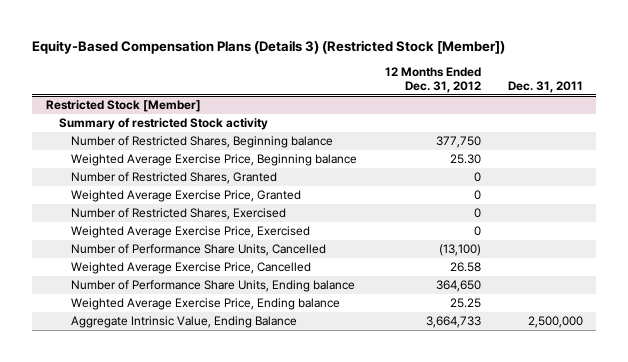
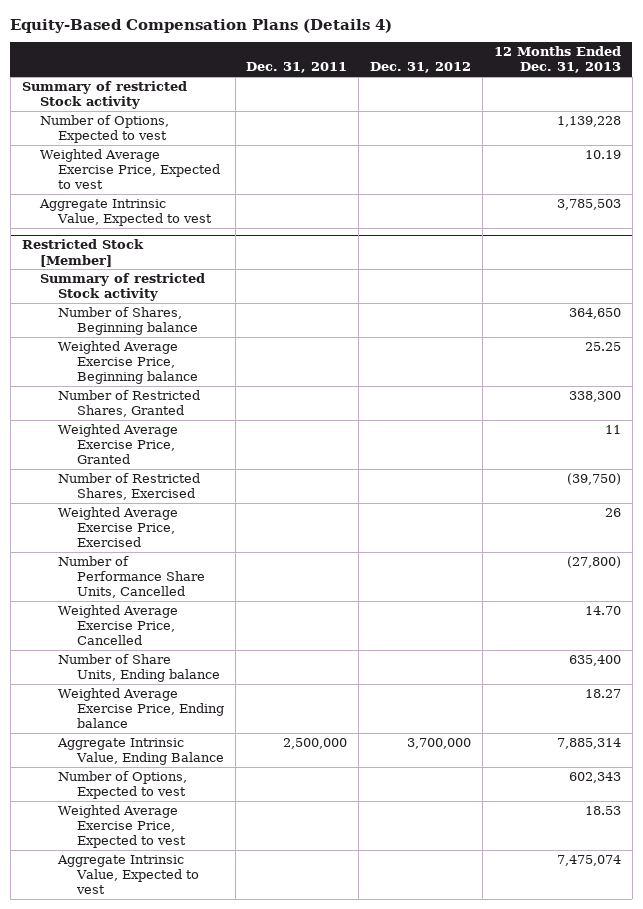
[32,39,506,54] Equity-Based Compensation Plans (Details 3) (Restricted Stock [Member]) -> [10,18,393,33] Equity-Based Compensation Plans (Details 4)
[384,66,481,93] 12 Months Ended Dec. 31, 2012 -> none
none -> [370,62,472,74] Dec. 31, 2012
none -> [493,46,621,74] 12 Months Ended Dec. 31, 2013
none -> [21,80,187,110] Summary of restricted Stock activity
none -> [40,114,170,144] Number of Options, Expected to vest
none -> [40,148,221,190] Weighted Average Exercise Price, Expected to vest
none -> [39,198,213,227] Aggregate Intrinsic Value, Expected to vest
[71,136,334,149] Number of Restricted Shares, Beginning balance -> [58,306,198,336] Number of Shares, Beginning balance
[71,280,356,293] Number of Performance Share Units, Ending balance -> [58,653,220,683] Number of Share Units, Ending balance
none -> [58,770,188,800] Number of Options, Expected to vest
none -> [58,804,186,849] Weighted Average Exercise Price, Expected to vest
none -> [57,854,199,895] Aggregate Intrinsic Value, Expected to vest

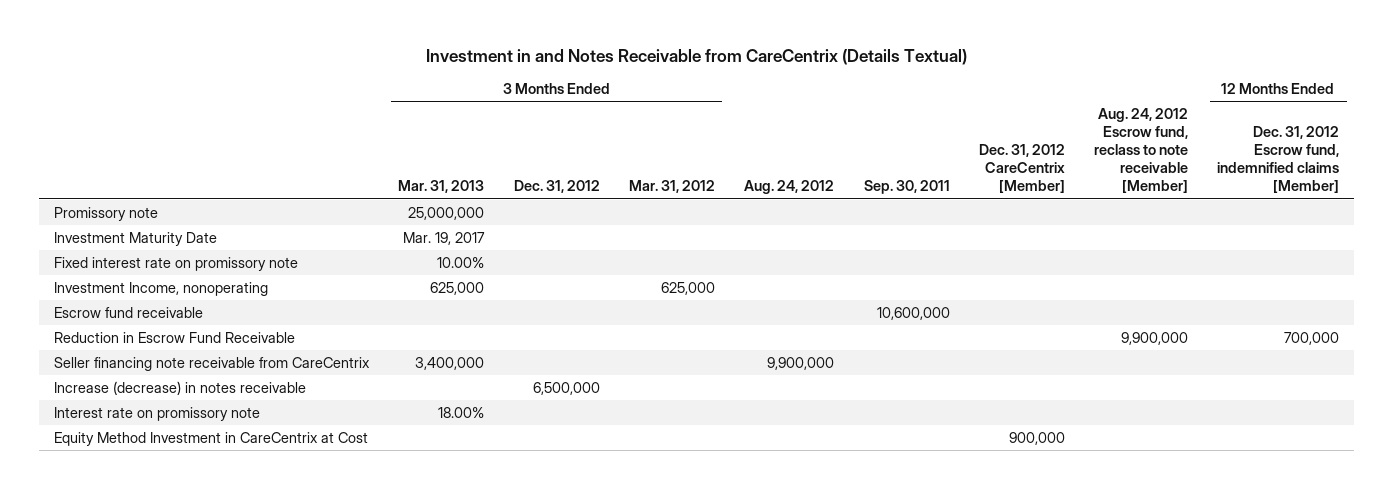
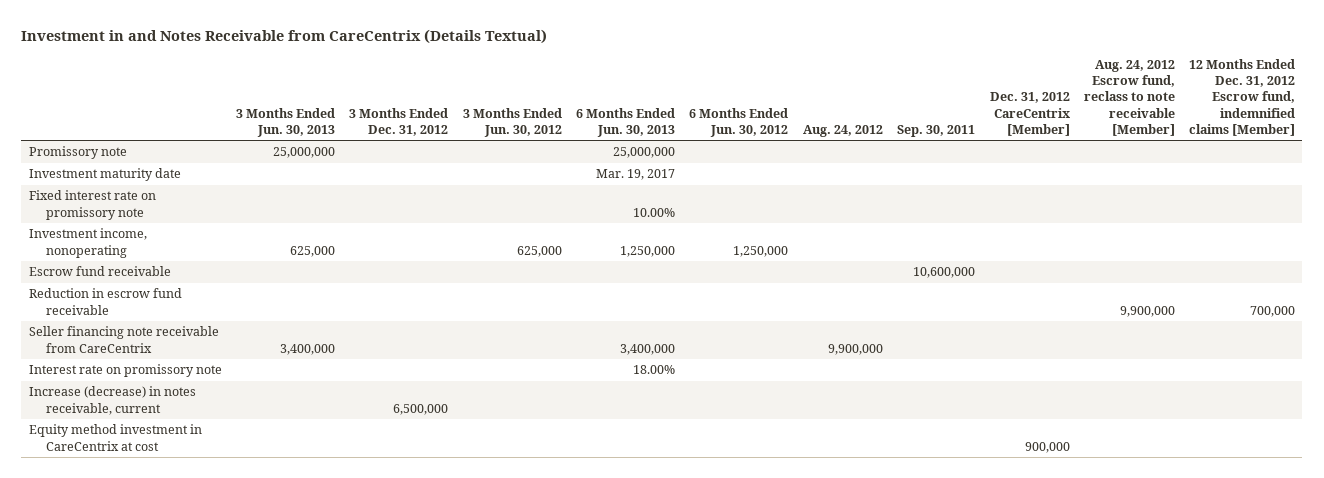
[398,180,485,194] Mar. 31, 2013 -> none
[628,180,715,194] Mar. 31, 2012 -> none
none -> [235,107,335,137] 3 Months Ended Jun. 30, 2013
none -> [462,107,562,137] 3 Months Ended Jun. 30, 2012
none -> [576,107,676,137] 6 Months Ended Jun. 30, 2013
none -> [689,107,789,137] 6 Months Ended Jun. 30, 2012
[54,231,218,246] Investment Maturity Date -> [28,168,181,182] Investment maturity date
[54,281,269,296] Investment Income, nonoperating -> [28,228,147,258] Investment income, nonoperating
[54,331,296,343] Reduction in Escrow Fund Receivable -> [28,288,182,315] Reduction in escrow fund receivable
[54,380,307,395] Increase (decrease) in notes receivable -> none
none -> [28,386,196,415] Increase (decrease) in notes receivable, current
[54,431,369,446] Equity Method Investment in CareCentrix at Cost -> [28,424,202,451] Equity method investment in CareCentrix at cost

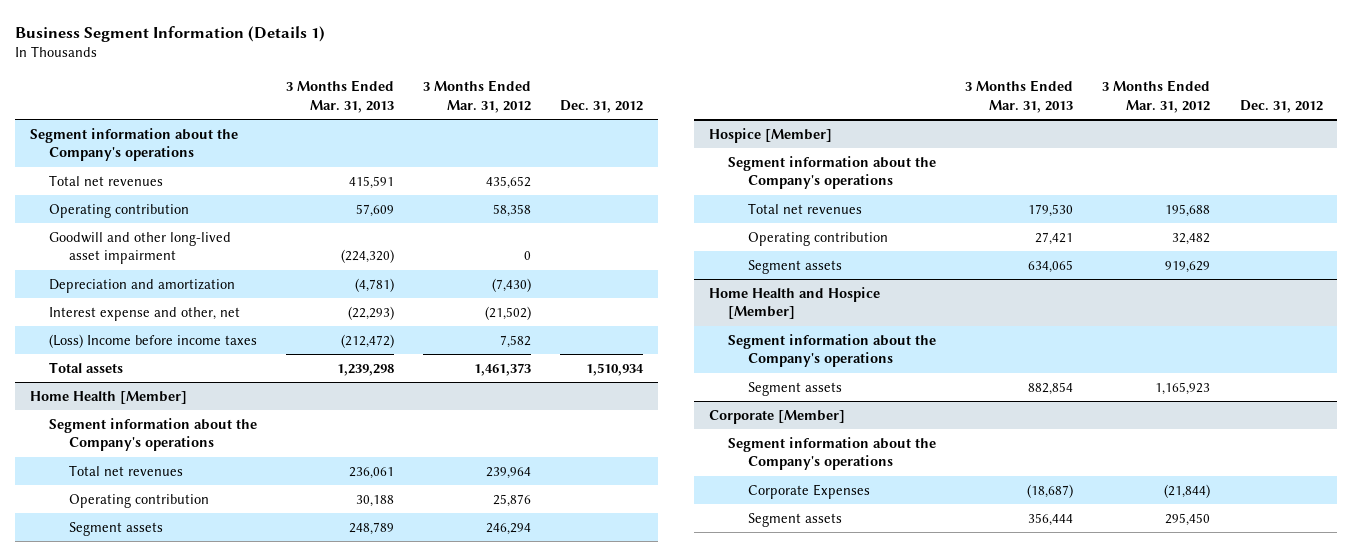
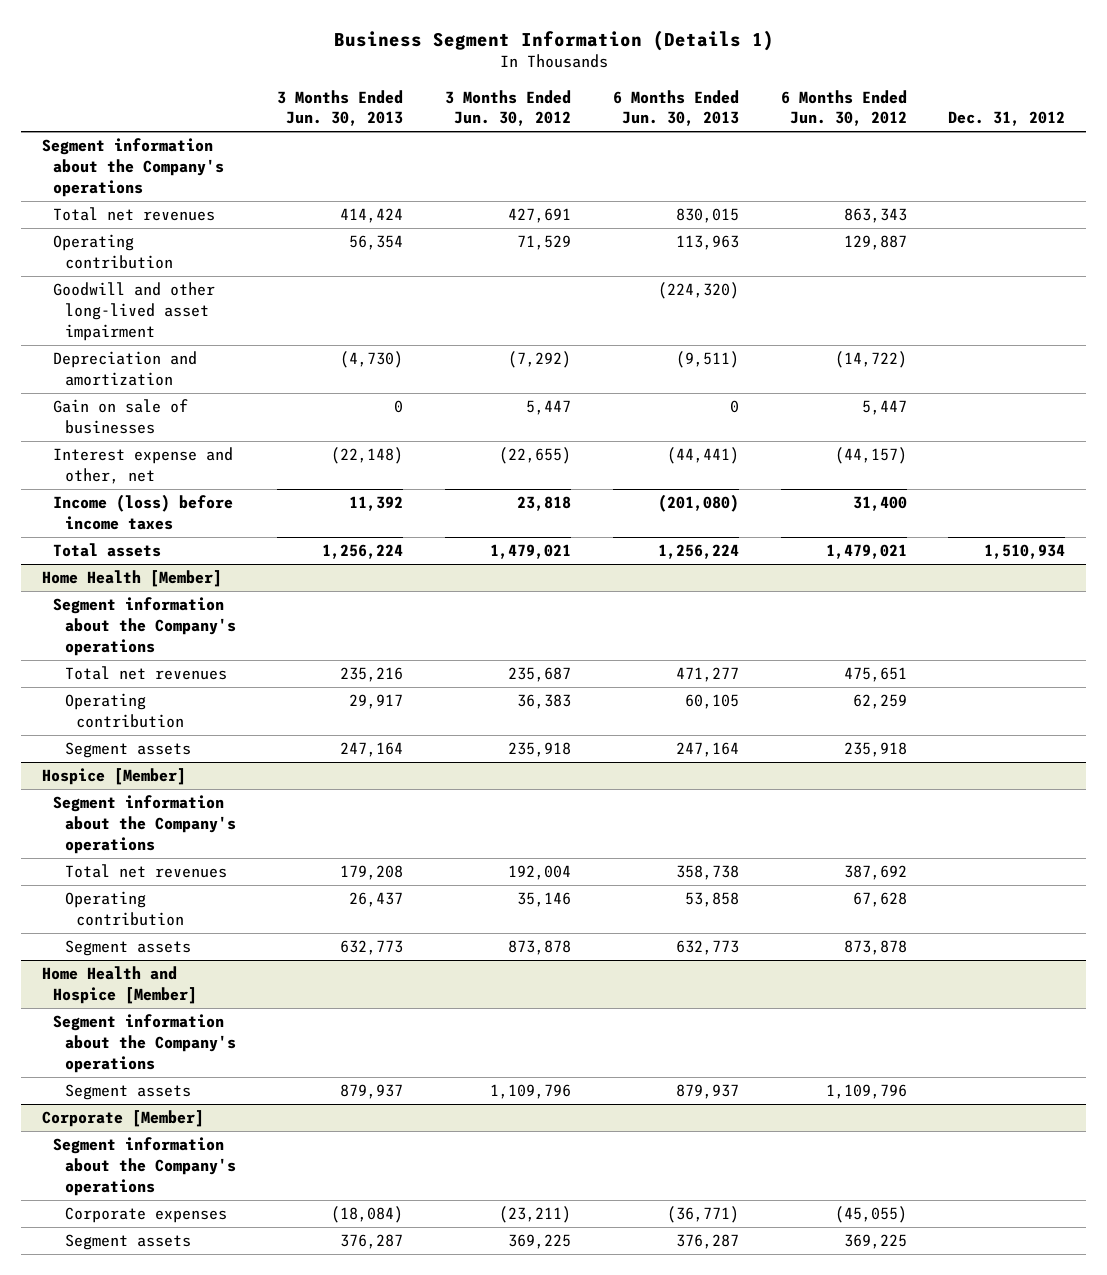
[286,79,395,113] 3 Months Ended Mar. 31, 2013 -> none
[423,79,532,113] 3 Months Ended Mar. 31, 2012 -> none
none -> [277,89,404,127] 3 Months Ended Jun. 30, 2013
none -> [445,89,572,127] 3 Months Ended Jun. 30, 2012
none -> [612,89,739,127] 6 Months Ended Jun. 30, 2013
none -> [780,89,907,127] 6 Months Ended Jun. 30, 2012
none -> [53,399,189,434] Gain on sale of businesses
[49,333,258,348] (Loss) Income before income taxes -> [53,494,234,530] Income (loss) before income taxes
[747,483,870,499] Corporate Expenses -> [64,1207,227,1224] Corporate expenses

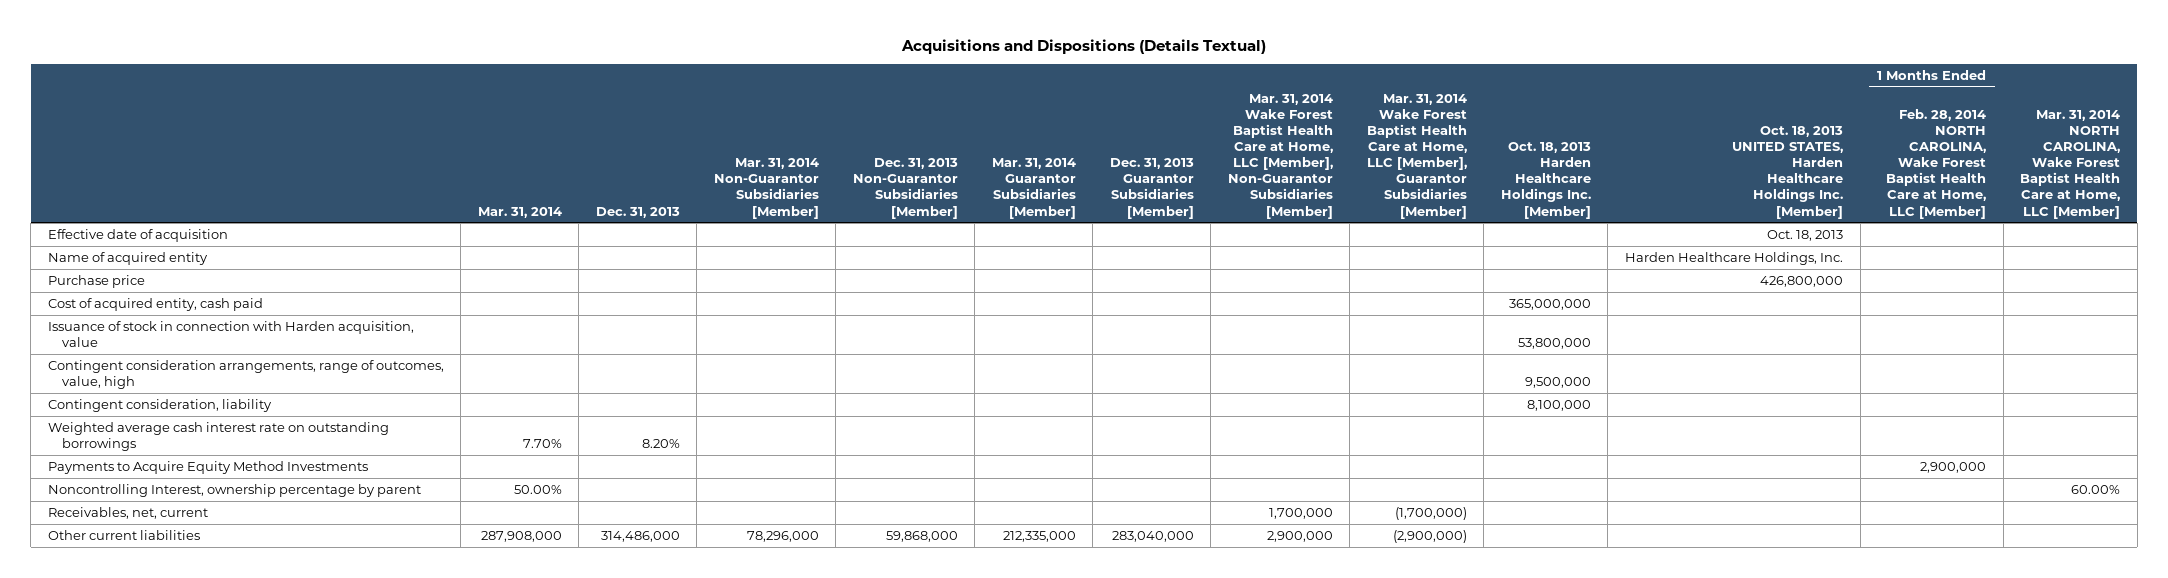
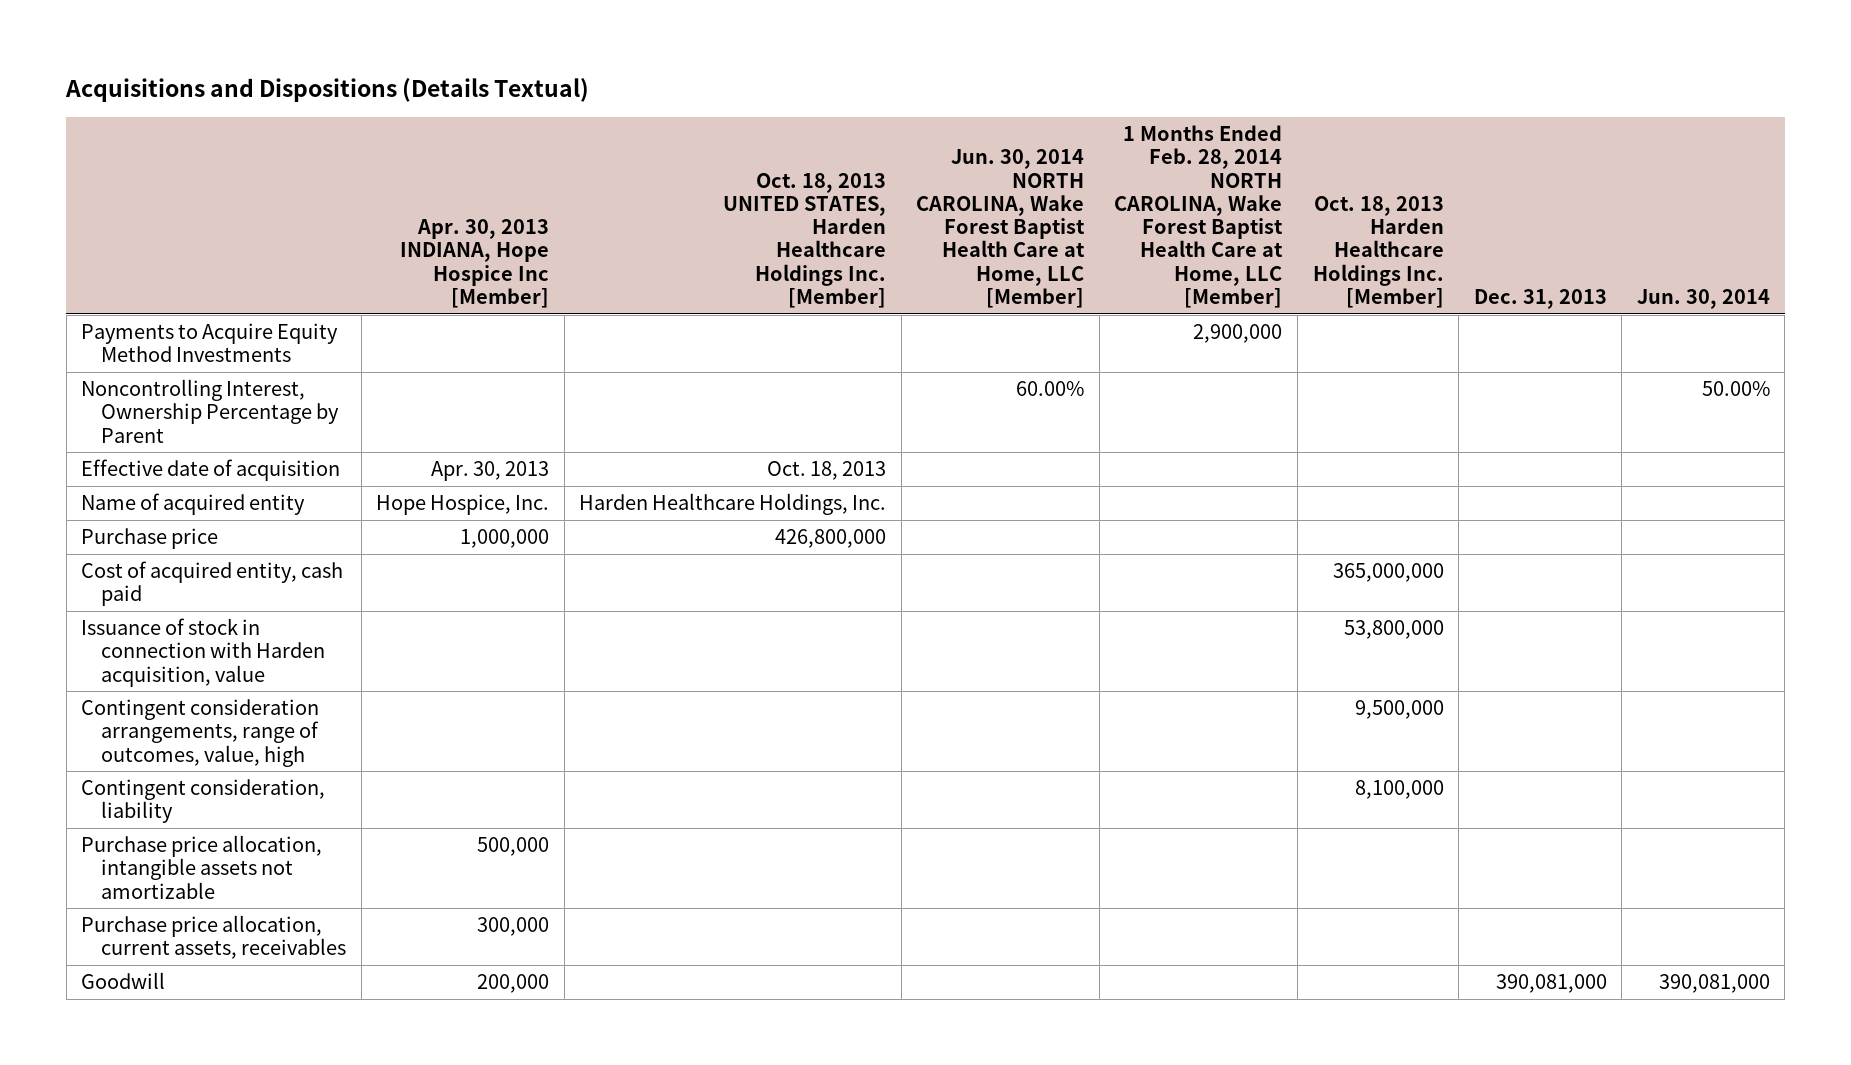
[477,206,562,218] Mar. 31, 2014 -> none
[713,158,819,219] Mar. 31, 2014 Non-Guarantor Subsidiaries [Member] -> none
[852,158,958,219] Dec. 31, 2013 Non-Guarantor Subsidiaries [Member] -> none
[991,158,1076,219] Mar. 31, 2014 Guarantor Subsidiaries [Member] -> none
[1109,158,1194,219] Dec. 31, 2013 Guarantor Subsidiaries [Member] -> none
[1227,93,1333,219] Mar. 31, 2014 Wake Forest Baptist Health Care at Home, LLC [Member], Non-Guarantor Subsidiaries [Member] -> none
[1366,93,1467,219] Mar. 31, 2014 Wake Forest Baptist Health Care at Home, LLC [Member], Guarantor Subsidiaries [Member] -> none
[2020,109,2121,219] Mar. 31, 2014 NORTH CAROLINA, Wake Forest Baptist Health Care at Home, LLC [Member] -> none
none -> [400,219,550,308] Apr. 30, 2013 INDIANA, Hope Hospice Inc [Member]
none -> [916,149,1086,308] Jun. 30, 2014 NORTH CAROLINA, Wake Forest Baptist Health Care at Home, LLC [Member]
none -> [1636,288,1770,309] Jun. 30, 2014
[47,460,368,474] Payments to Acquire Equity Method Investments -> [81,323,339,363] Payments to Acquire Equity Method Investments
none -> [81,379,340,443] Noncontrolling Interest, Ownership Percentage by Parent
[47,421,389,452] Weighted average cash interest rate on outstanding borrowings -> none
[47,483,421,497] Noncontrolling Interest, ownership percentage by parent -> none
[47,506,208,519] Receivables, net, current -> none
[47,529,200,540] Other current liabilities -> none
none -> [81,835,323,899] Purchase price allocation, intangible assets not amortizable
none -> [81,915,347,960] Purchase price allocation, current assets, receivables
none -> [81,972,166,990] Goodwill

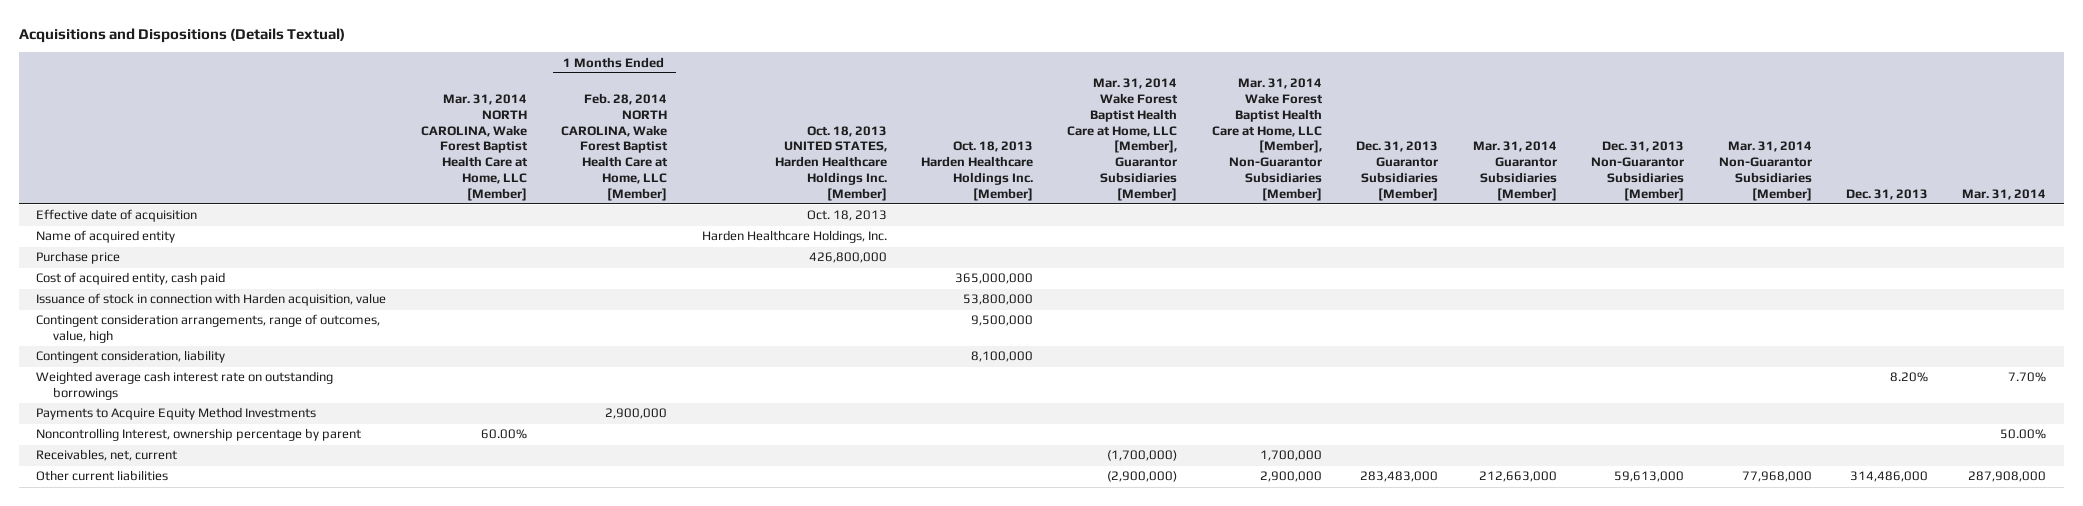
[400,219,550,308] Apr. 30, 2013 INDIANA, Hope Hospice Inc [Member] -> none
[916,149,1086,308] Jun. 30, 2014 NORTH CAROLINA, Wake Forest Baptist Health Care at Home, LLC [Member] -> none
[1636,288,1770,309] Jun. 30, 2014 -> none
none -> [420,94,528,201] Mar. 31, 2014 NORTH CAROLINA, Wake Forest Baptist Health Care at Home, LLC [Member]
none -> [1067,78,1179,201] Mar. 31, 2014 Wake Forest Baptist Health Care at Home, LLC [Member], Guarantor Subsidiaries [Member]
none -> [1211,78,1323,201] Mar. 31, 2014 Wake Forest Baptist Health Care at Home, LLC [Member], Non-Guarantor Subsidiaries [Member]
none -> [1356,141,1439,201] Dec. 31, 2013 Guarantor Subsidiaries [Member]
none -> [1472,141,1557,201] Mar. 31, 2014 Guarantor Subsidiaries [Member]
none -> [1591,141,1685,201] Dec. 31, 2013 Non-Guarantor Subsidiaries [Member]
none -> [1718,141,1812,201] Mar. 31, 2014 Non-Guarantor Subsidiaries [Member]
none -> [1962,188,2047,200] Mar. 31, 2014
[81,379,340,443] Noncontrolling Interest, Ownership Percentage by Parent -> none
[81,835,323,899] Purchase price allocation, intangible assets not amortizable -> none
[81,915,347,960] Purchase price allocation, current assets, receivables -> none
[81,972,166,990] Goodwill -> none
none -> [36,371,334,401] Weighted average cash interest rate on outstanding borrowings
[81,323,339,363] Payments to Acquire Equity Method Investments -> [36,407,317,421] Payments to Acquire Equity Method Investments
none -> [36,428,362,442] Noncontrolling Interest, ownership percentage by parent
none -> [36,449,178,462] Receivables, net, current
none -> [36,470,169,482] Other current liabilities

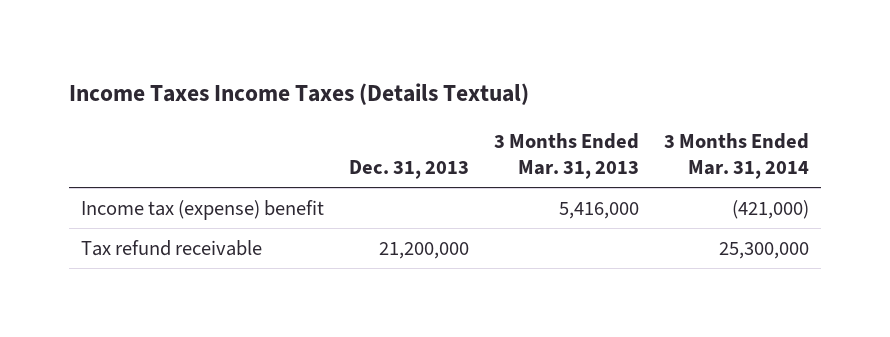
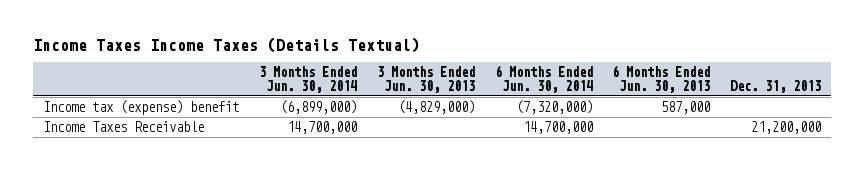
[493,133,639,179] 3 Months Ended Mar. 31, 2013 -> none
[663,133,809,179] 3 Months Ended Mar. 31, 2014 -> none
none -> [259,65,358,93] 3 Months Ended Jun. 30, 2014
none -> [376,65,475,93] 3 Months Ended Jun. 30, 2013
none -> [494,64,593,93] 6 Months Ended Jun. 30, 2014
none -> [612,64,711,93] 6 Months Ended Jun. 30, 2013
[81,239,263,256] Tax refund receivable -> [43,121,205,133] Income Taxes Receivable

